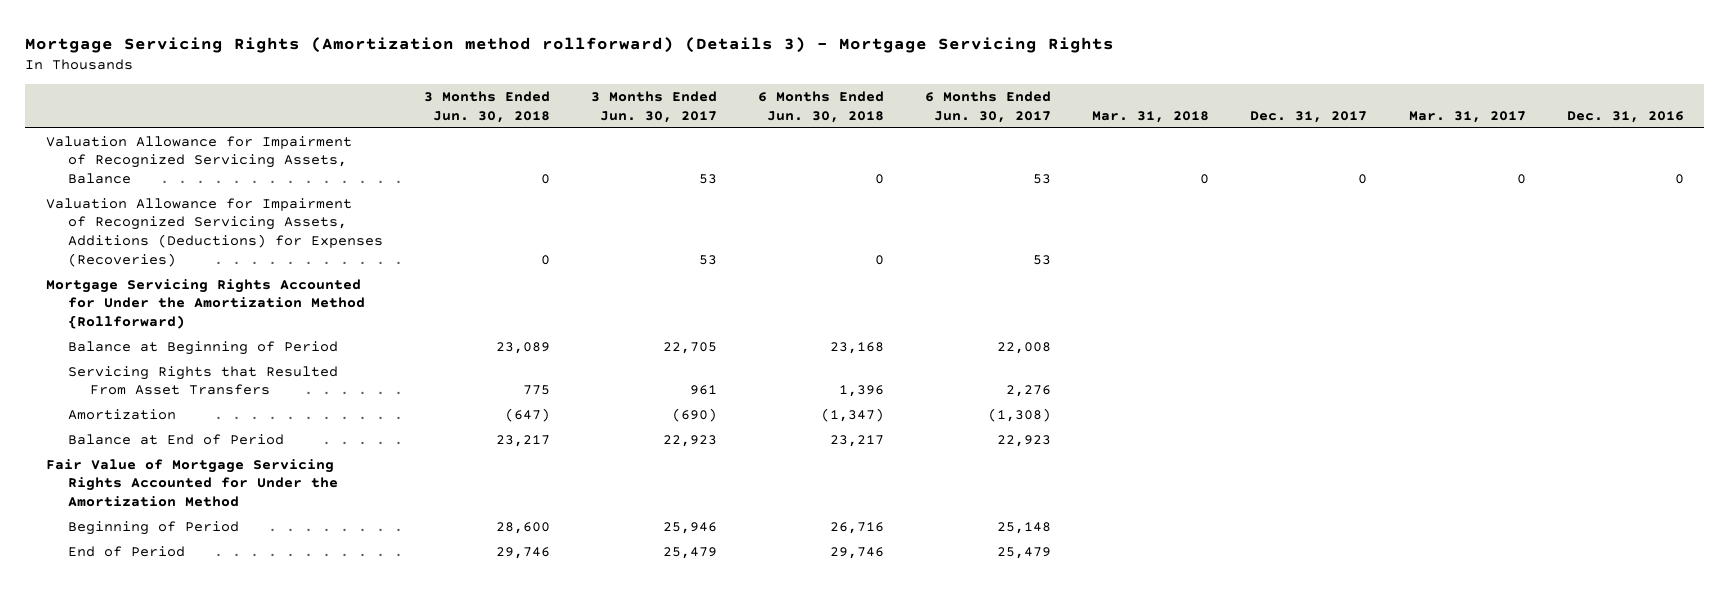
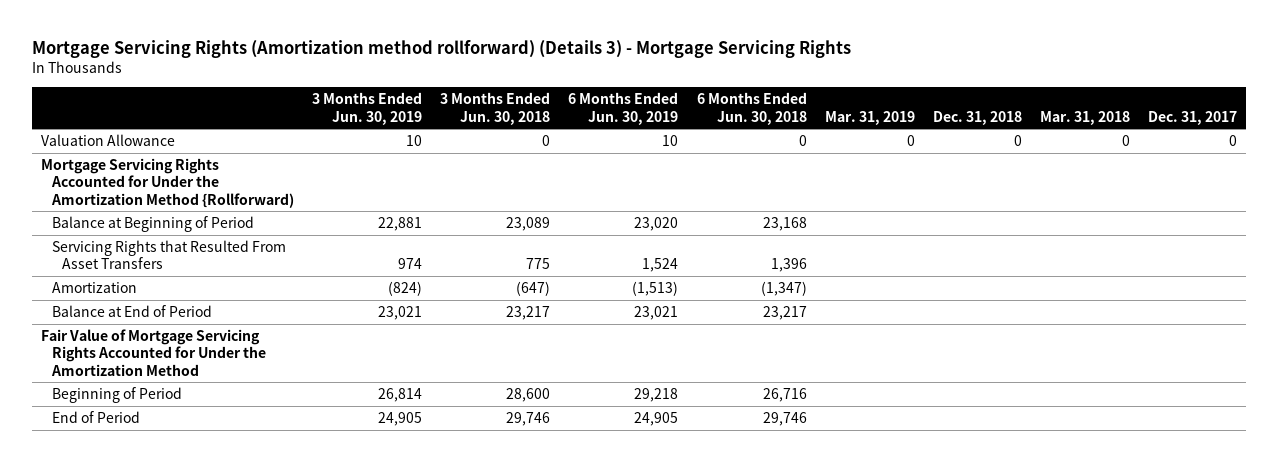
[590,91,717,123] 3 Months Ended Jun. 30, 2017 -> none
[925,91,1052,123] 6 Months Ended Jun. 30, 2017 -> none
[1408,110,1526,123] Mar. 31, 2017 -> none
[1566,110,1684,123] Dec. 31, 2016 -> none
none -> [311,92,422,125] 3 Months Ended Jun. 30, 2019
none -> [568,92,679,125] 6 Months Ended Jun. 30, 2019
none -> [824,110,915,125] Mar. 31, 2019
none -> [932,110,1022,125] Dec. 31, 2018
[46,197,383,267] Valuation Allowance for Impairment of Recognized Servicing Assets, Additions (Deductions) for Expenses (Recoveries) -> none
[46,135,353,185] Valuation Allowance for Impairment of Recognized Servicing Assets, Balance -> [41,133,176,146] Valuation Allowance

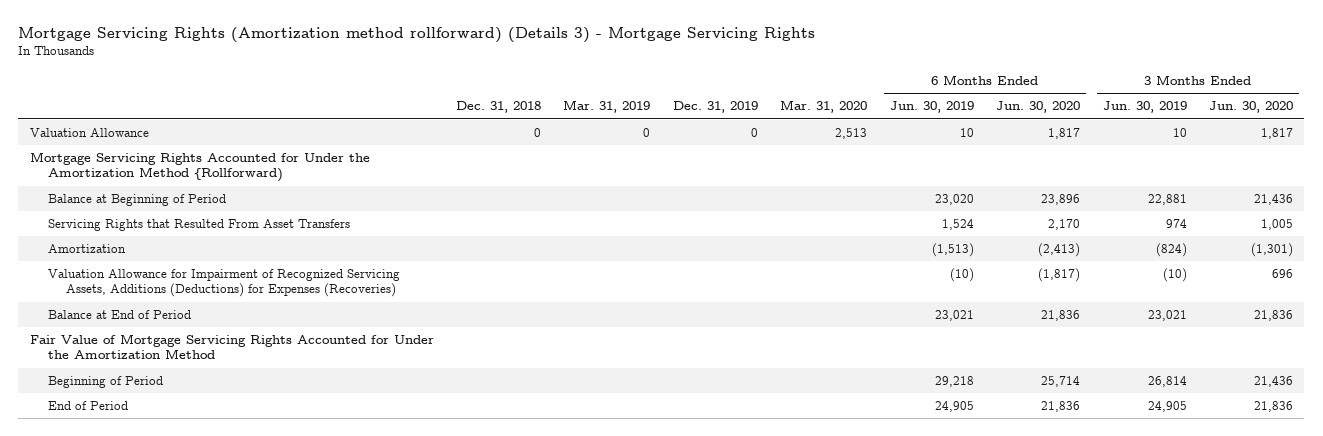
[440,92,551,125] 3 Months Ended Jun. 30, 2018 -> none
[696,92,807,125] 6 Months Ended Jun. 30, 2018 -> none
[1040,110,1131,125] Mar. 31, 2018 -> none
[1148,110,1238,125] Dec. 31, 2017 -> none
none -> [672,101,758,114] Dec. 31, 2019
none -> [780,100,868,114] Mar. 31, 2020
none -> [996,101,1081,114] Jun. 30, 2020
none -> [1209,101,1294,114] Jun. 30, 2020
none -> [47,269,400,298] Valuation Allowance for Impairment of Recognized Servicing Assets, Additions (Deductions) for Expenses (Recoveries)

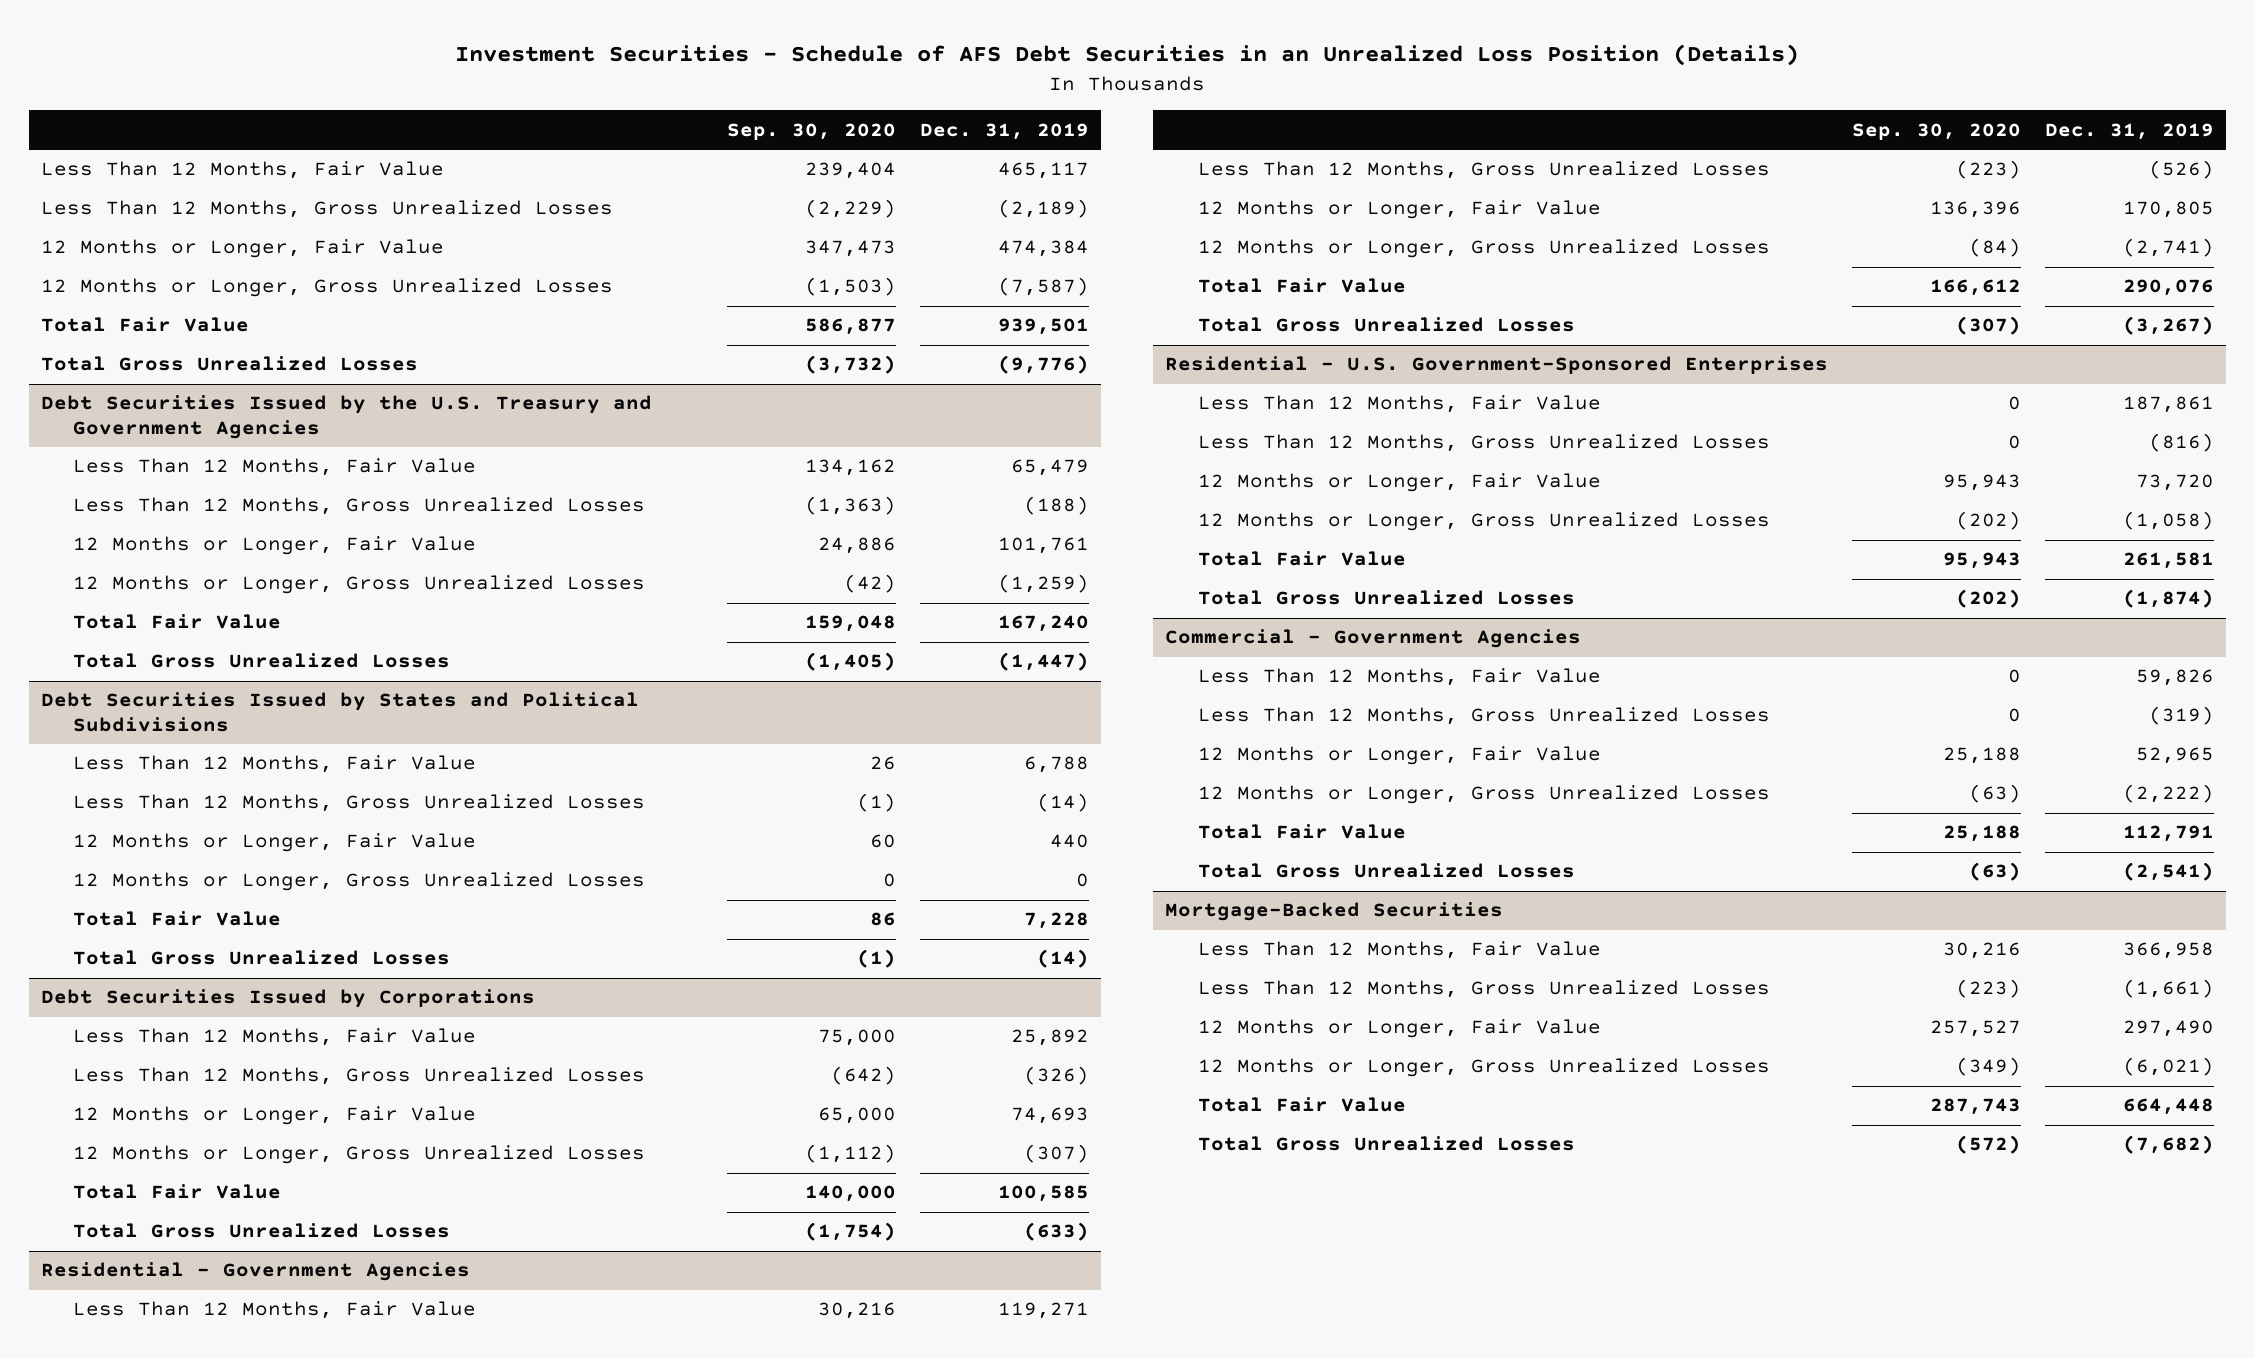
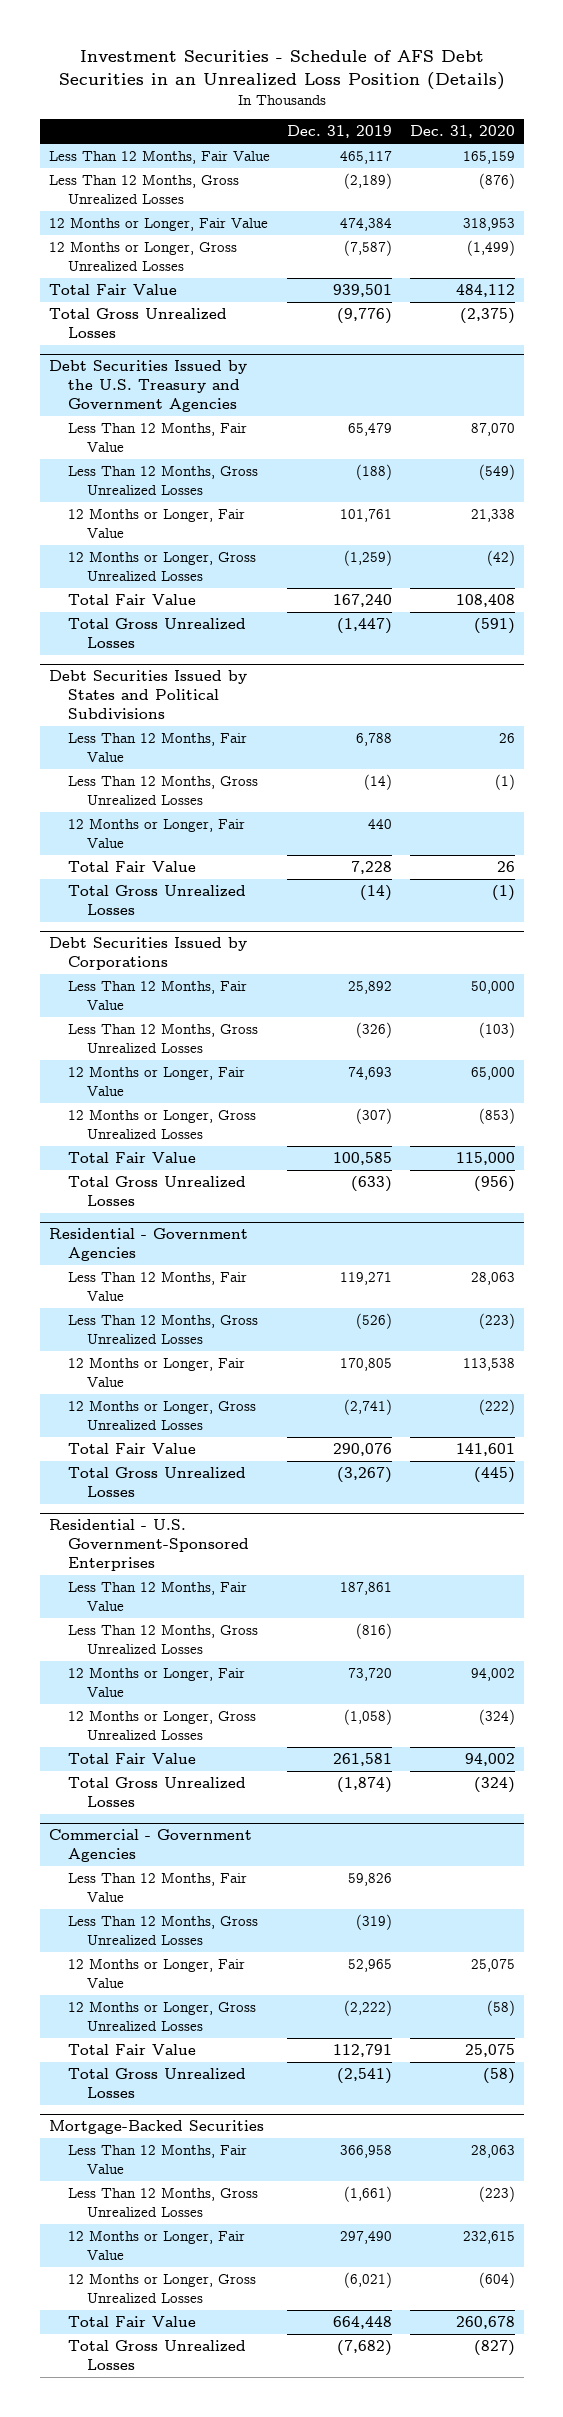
[727,122,897,140] Sep. 30, 2020 -> none
none -> [409,125,515,139] Dec. 31, 2020
[73,872,646,892] 12 Months or Longer, Gross Unrealized Losses -> none

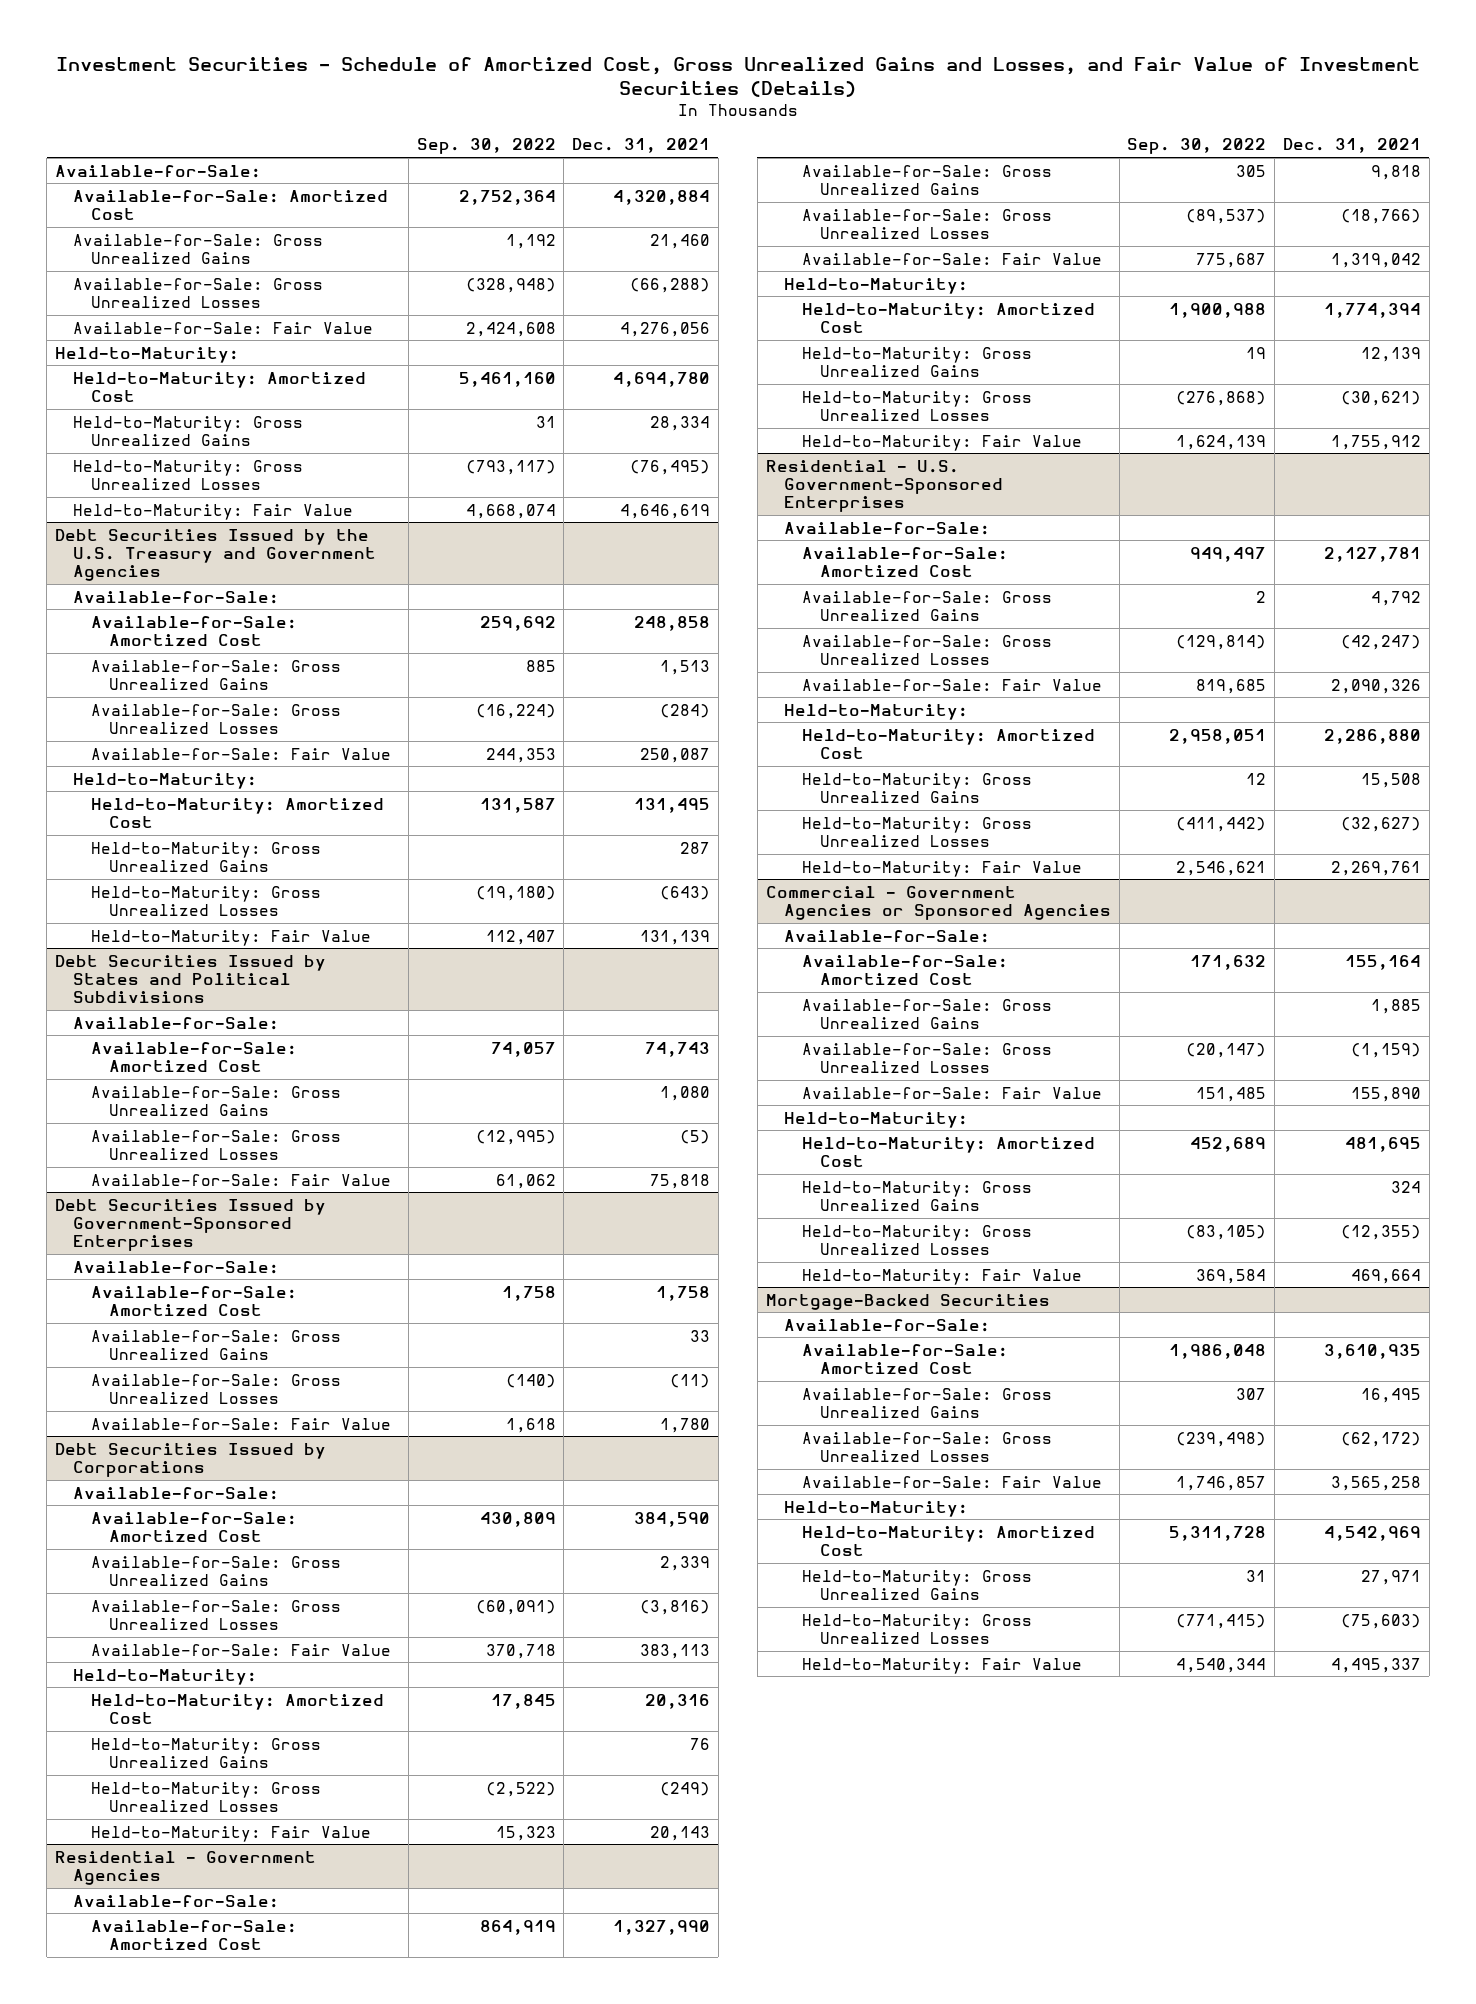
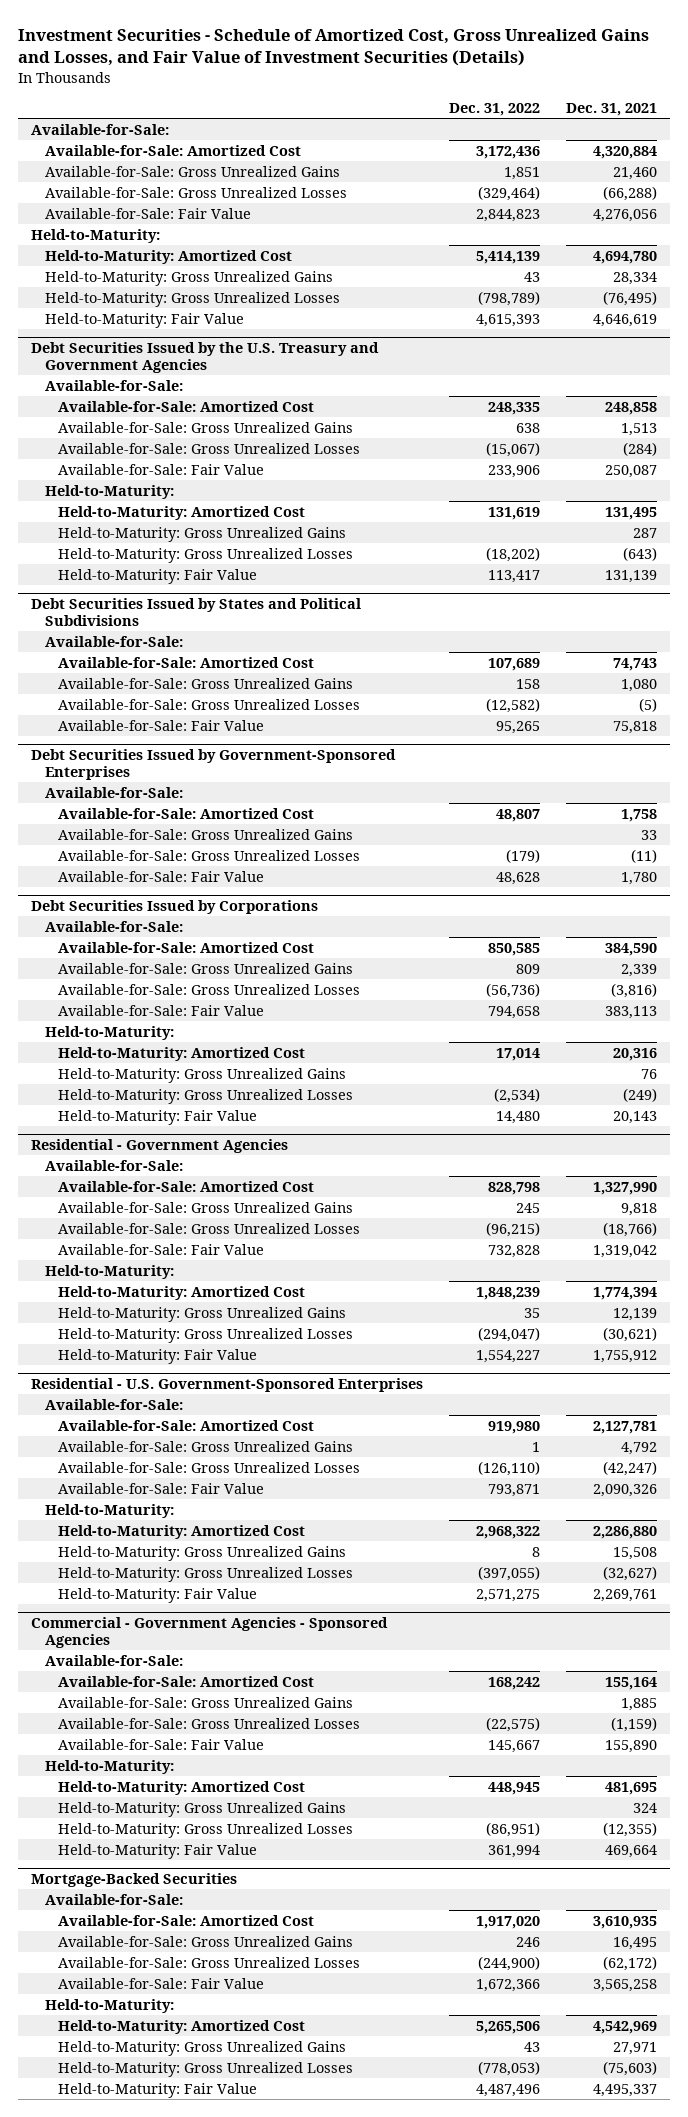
[416,138,556,155] Sep. 30, 2022 -> none
none -> [449,102,541,116] Dec. 31, 2022
[765,885,1111,920] Commercial - Government Agencies or Sponsored Agencies -> [30,1617,388,1649] Commercial - Government Agencies - Sponsored Agencies

